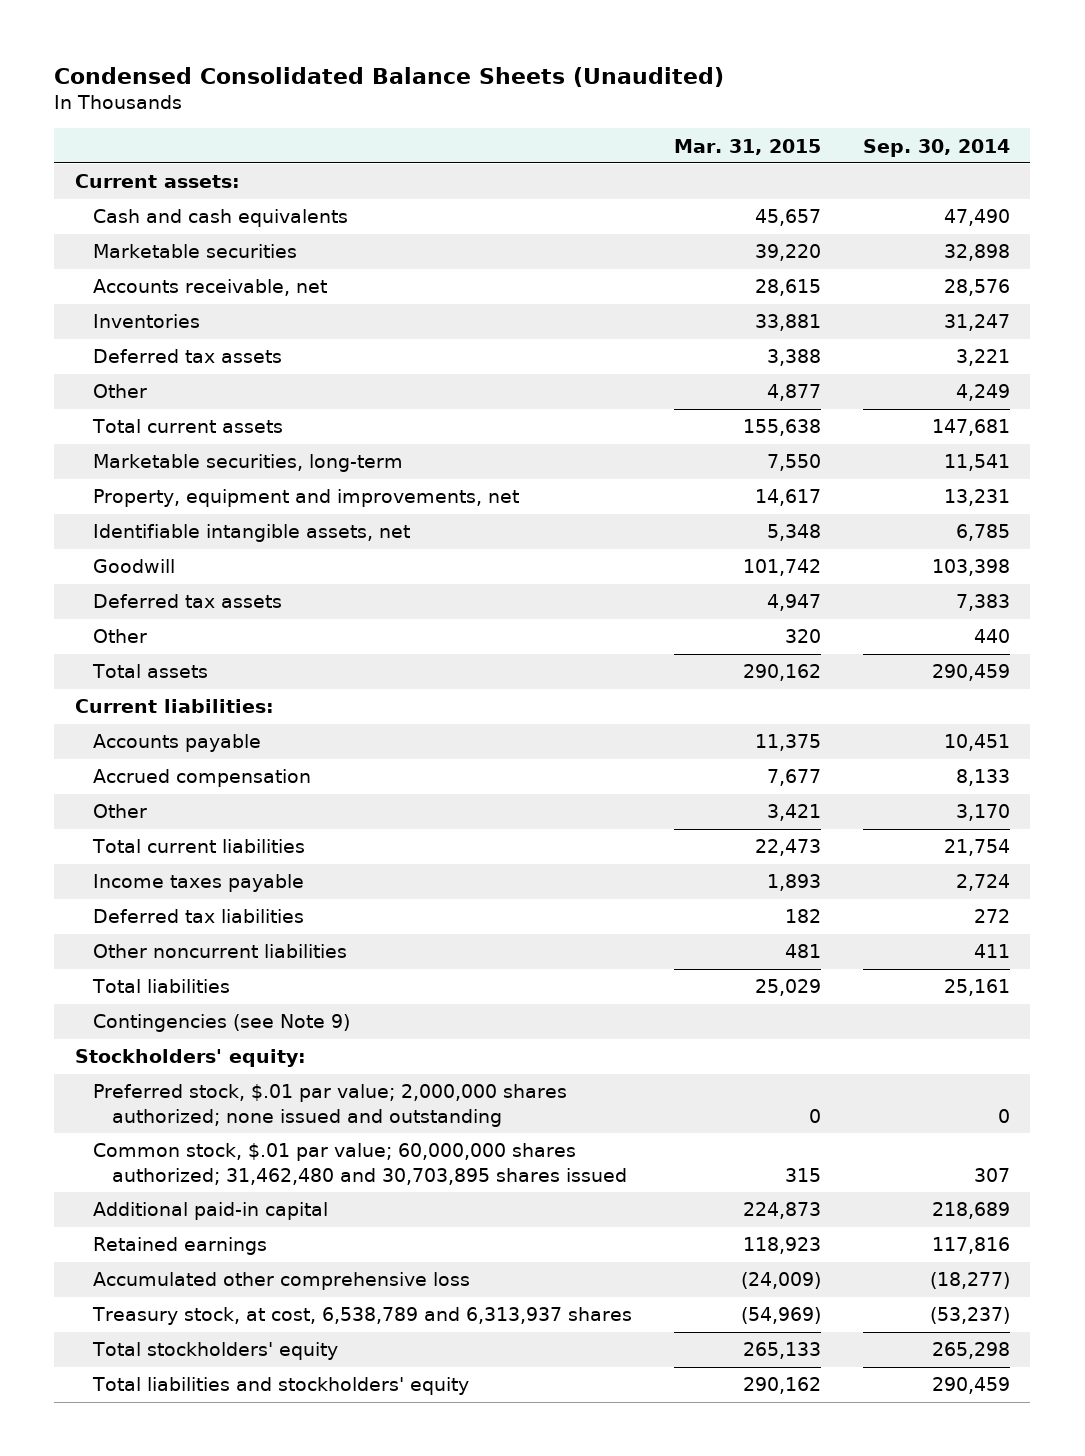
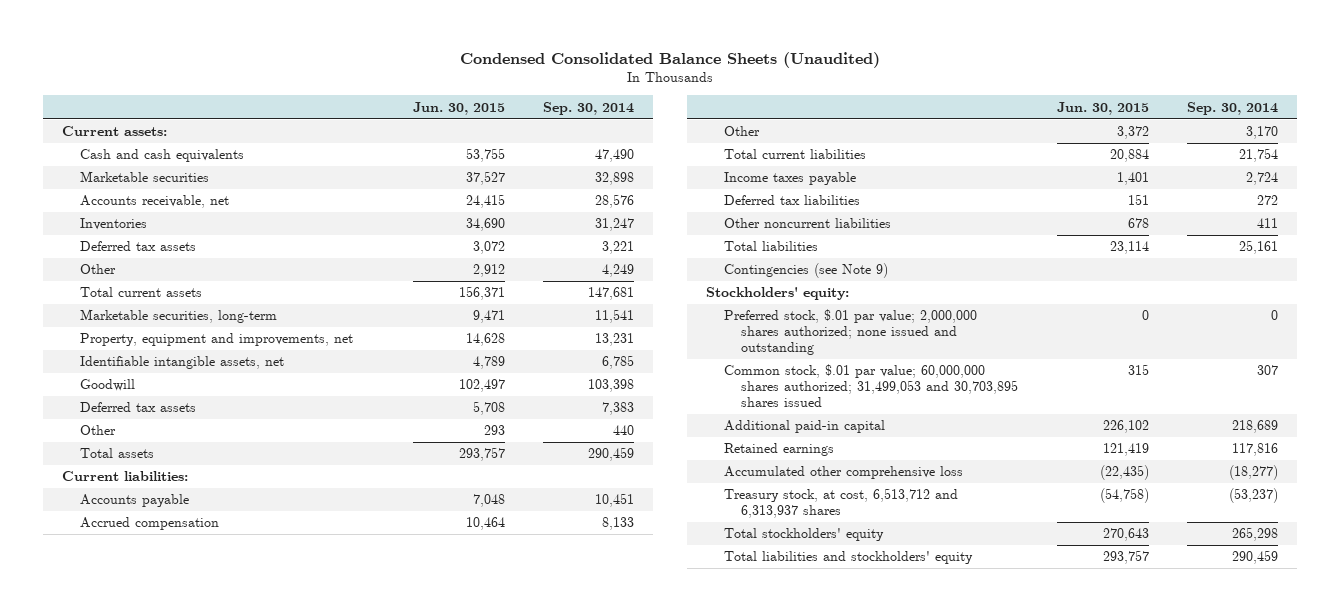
[673,138,821,155] Mar. 31, 2015 -> none
none -> [412,101,505,115] Jun. 30, 2015
[93,1143,627,1185] Common stock, $.01 par value; 60,000,000 shares authorized; 31,462,480 and 30,703,895 shares issued -> [723,364,1019,407] Common stock, $.01 par value; 60,000,000 shares authorized; 31,499,053 and 30,703,895 shares issued
[92,1307,633,1326] Treasury stock, at cost, 6,538,789 and 6,313,937 shares -> [723,488,958,519] Treasury stock, at cost, 6,513,712 and 6,313,937 shares

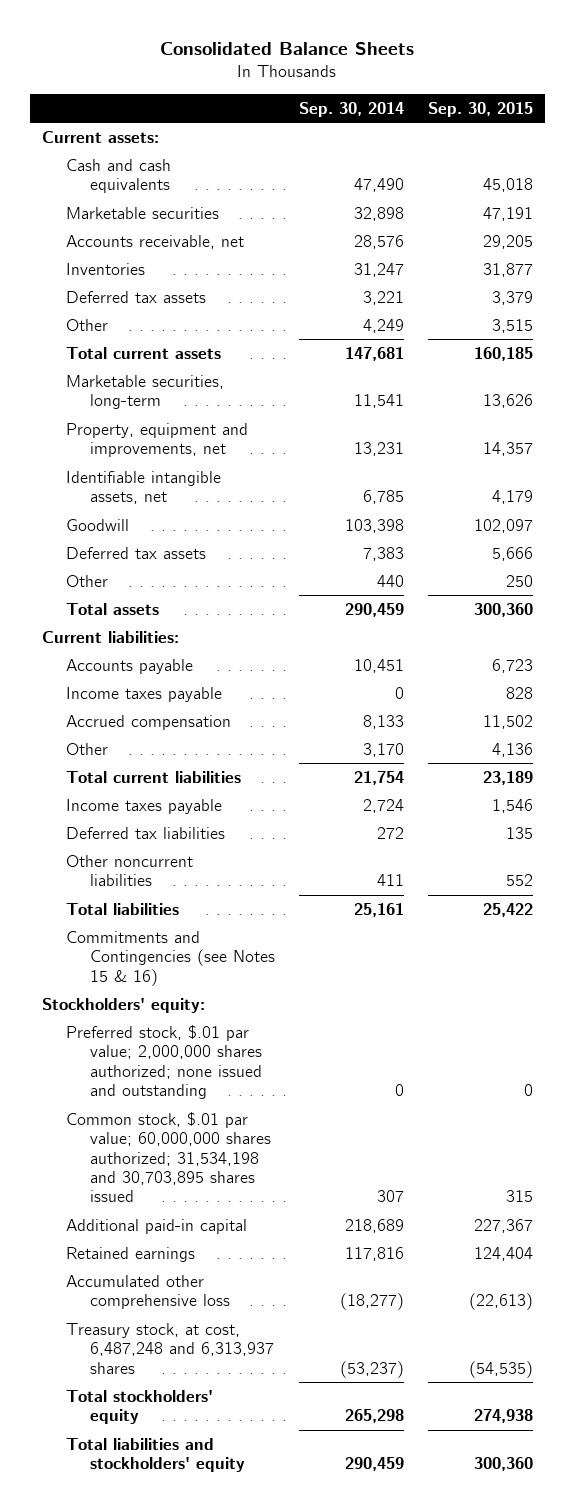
[460,51,881,68] Condensed Consolidated Balance Sheets (Unaudited) -> [160,42,415,56] Consolidated Balance Sheets
[412,101,505,115] Jun. 30, 2015 -> none
none -> [428,101,534,117] Sep. 30, 2015
none -> [65,686,222,702] Income taxes payable
[723,263,888,279] Contingencies (see Note 9) -> [65,930,275,986] Commitments and Contingencies (see Notes 15 & 16)
[723,364,1019,407] Common stock, $.01 par value; 60,000,000 shares authorized; 31,499,053 and 30,703,895 shares issued -> [65,1111,271,1203] Common stock, $.01 par value; 60,000,000 shares authorized; 31,534,198 and 30,703,895 shares issued
[723,488,958,519] Treasury stock, at cost, 6,513,712 and 6,313,937 shares -> [65,1322,274,1374] Treasury stock, at cost, 6,487,248 and 6,313,937 shares

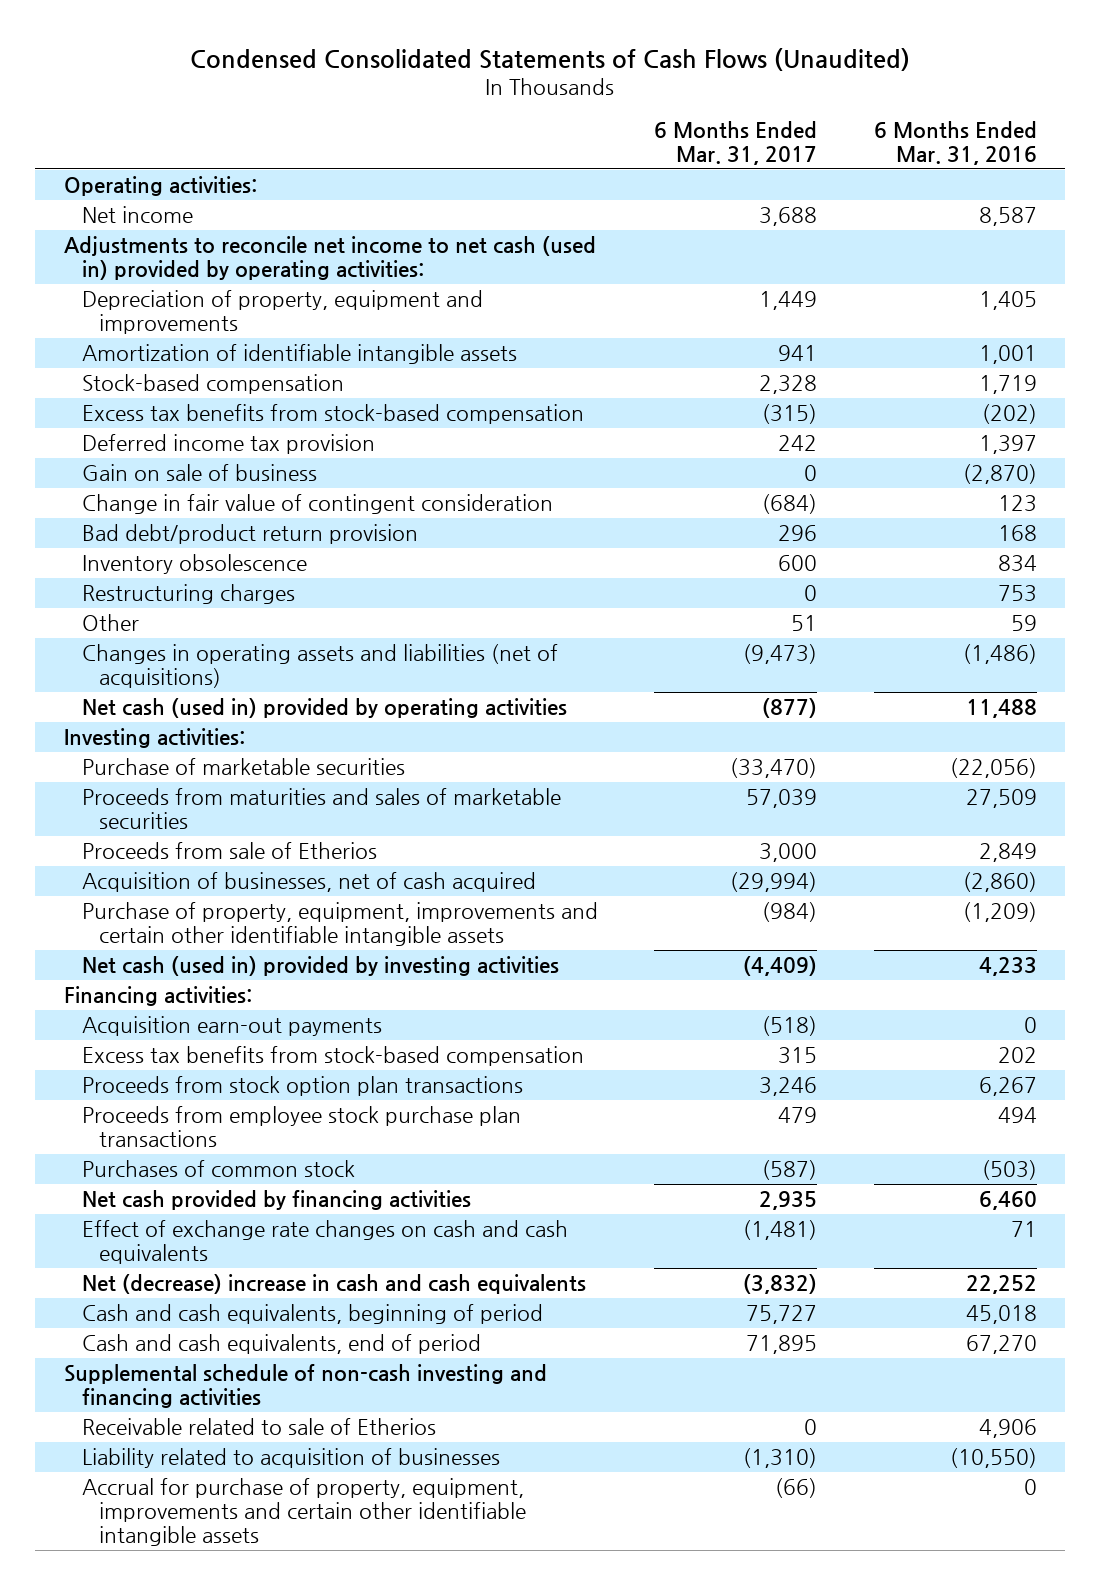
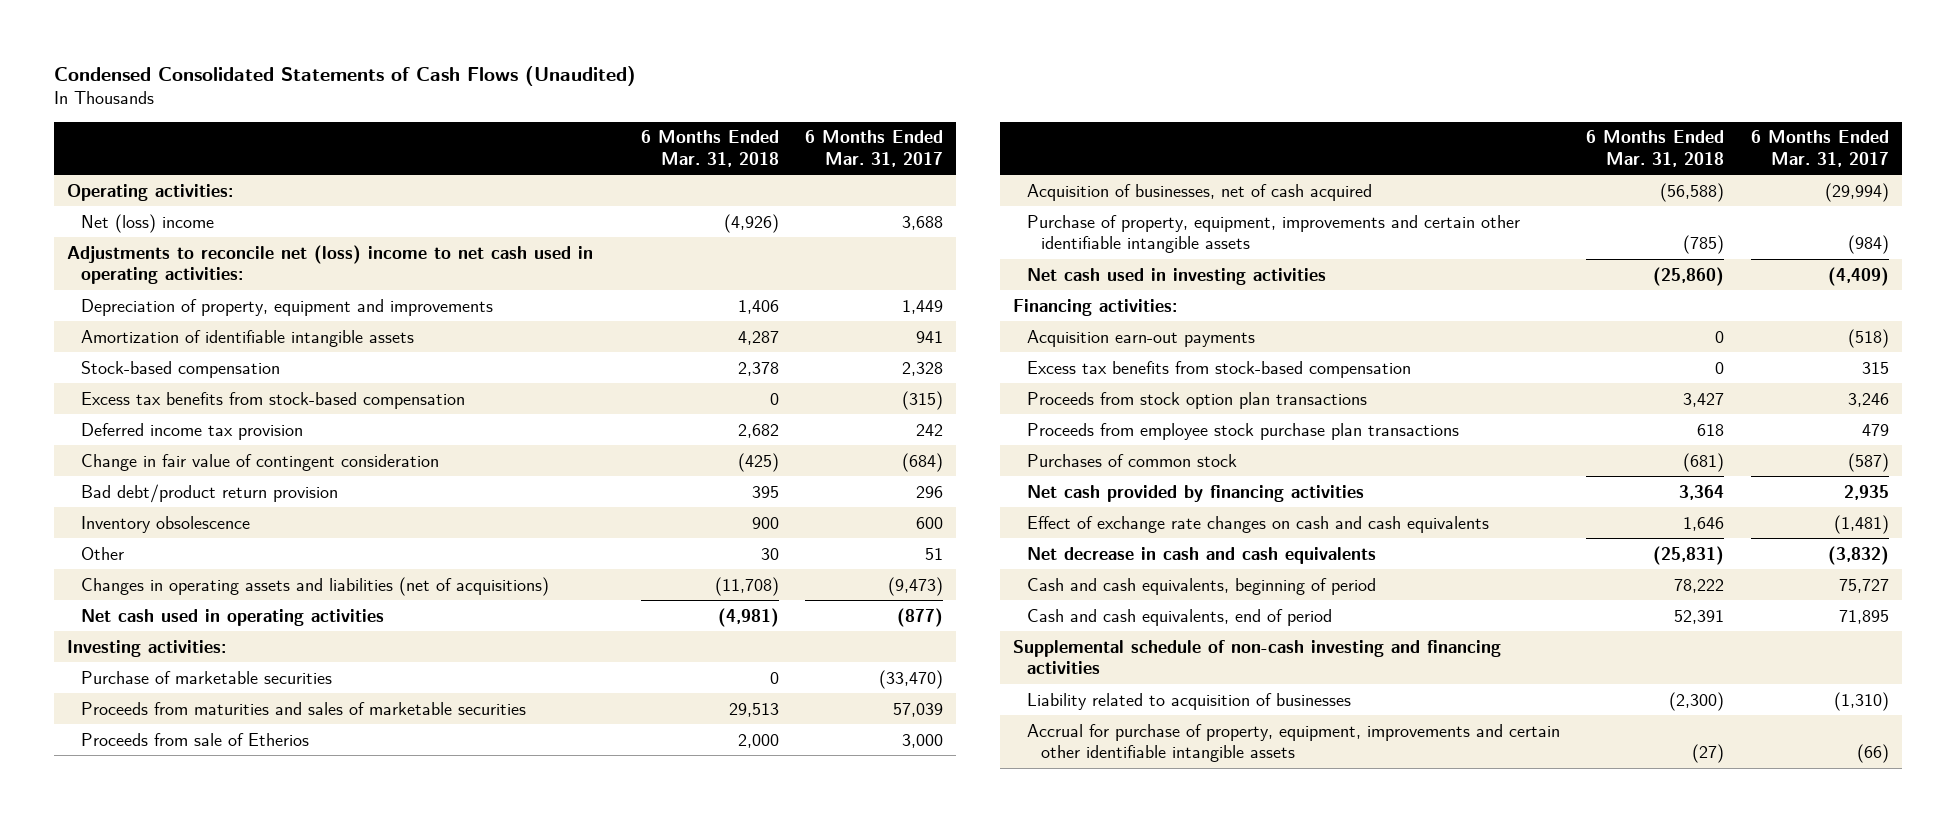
[874,120,1038,165] 6 Months Ended Mar. 31, 2016 -> none
none -> [640,130,779,167] 6 Months Ended Mar. 31, 2018
[81,206,193,224] Net income -> [81,213,215,233] Net (loss) income
[63,236,596,281] Adjustments to reconcile net income to net cash (used in) provided by operating activities: -> [67,244,594,284] Adjustments to reconcile net (loss) income to net cash used in operating activities:
[81,464,317,482] Gain on sale of business -> none
[81,584,295,605] Restructuring charges -> none
[81,698,567,719] Net cash (used in) provided by operating activities -> [81,608,385,626] Net cash used in operating activities
[81,956,559,977] Net cash (used in) provided by investing activities -> [1026,267,1326,285] Net cash used in investing activities
[81,1274,586,1295] Net (decrease) increase in cash and cash equivalents -> [1026,546,1376,564] Net decrease in cash and cash equivalents
[81,1418,436,1436] Receivable related to sale of Etherios -> none

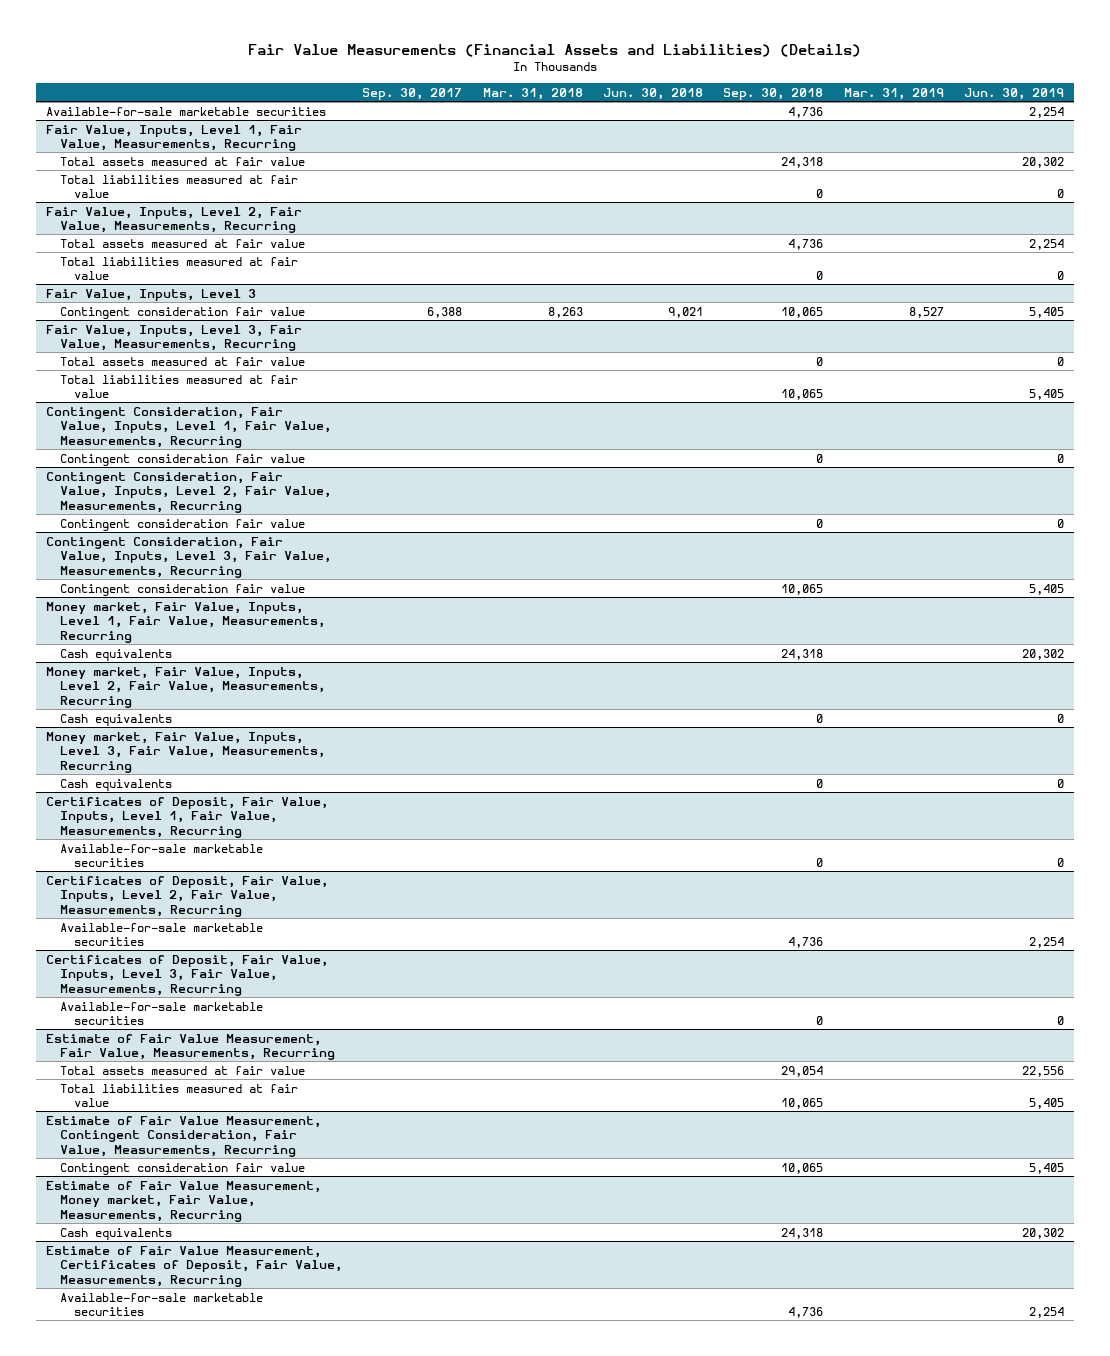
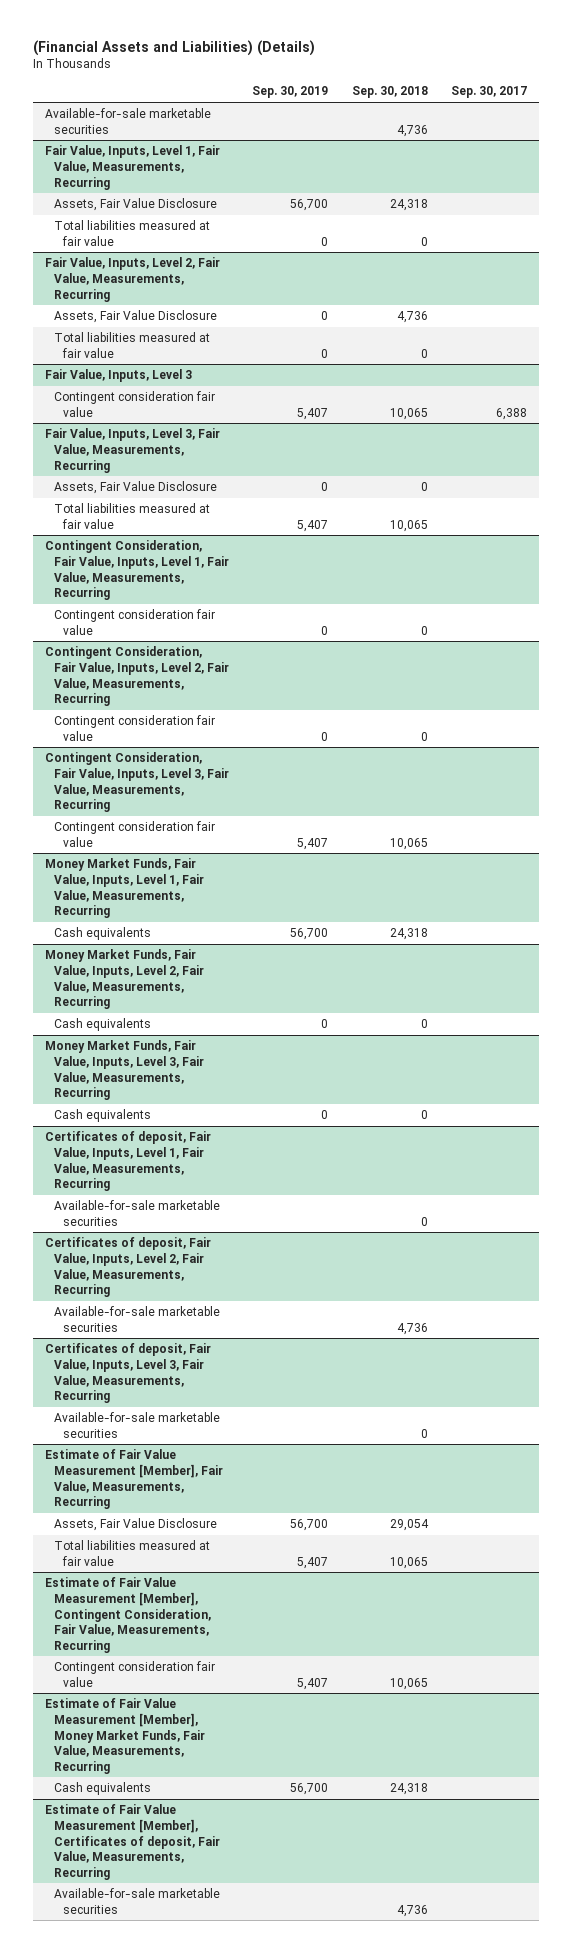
[247,43,861,57] Fair Value Measurements (Financial Assets and Liabilities) (Details) -> [33,39,316,56] (Financial Assets and Liabilities) (Details)
[482,88,583,101] Mar. 31, 2018 -> none
[602,88,703,101] Jun. 30, 2018 -> none
[843,88,944,101] Mar. 31, 2019 -> none
[963,88,1064,101] Jun. 30, 2019 -> none
none -> [252,86,329,99] Sep. 30, 2019
[59,156,305,166] Total assets measured at fair value -> [54,198,218,212] Assets, Fair Value Disclosure
[59,238,305,248] Total assets measured at fair value -> [54,310,218,324] Assets, Fair Value Disclosure
[59,356,305,366] Total assets measured at fair value -> [54,481,218,495] Assets, Fair Value Disclosure
[45,601,325,643] Money market, Fair Value, Inputs, Level 1, Fair Value, Measurements, Recurring -> [44,858,205,919] Money Market Funds, Fair Value, Inputs, Level 1, Fair Value, Measurements, Recurring
[45,666,325,708] Money market, Fair Value, Inputs, Level 2, Fair Value, Measurements, Recurring -> [44,949,205,1010] Money Market Funds, Fair Value, Inputs, Level 2, Fair Value, Measurements, Recurring
[45,731,325,773] Money market, Fair Value, Inputs, Level 3, Fair Value, Measurements, Recurring -> [44,1040,205,1101] Money Market Funds, Fair Value, Inputs, Level 3, Fair Value, Measurements, Recurring
[45,796,328,838] Certificates of Deposit, Fair Value, Inputs, Level 1, Fair Value, Measurements, Recurring -> [44,1131,211,1192] Certificates of deposit, Fair Value, Inputs, Level 1, Fair Value, Measurements, Recurring
[45,875,328,917] Certificates of Deposit, Fair Value, Inputs, Level 2, Fair Value, Measurements, Recurring -> [44,1237,211,1298] Certificates of deposit, Fair Value, Inputs, Level 2, Fair Value, Measurements, Recurring
[45,954,328,996] Certificates of Deposit, Fair Value, Inputs, Level 3, Fair Value, Measurements, Recurring -> [44,1343,211,1404] Certificates of deposit, Fair Value, Inputs, Level 3, Fair Value, Measurements, Recurring
[45,1033,335,1061] Estimate of Fair Value Measurement, Fair Value, Measurements, Recurring -> [44,1449,224,1510] Estimate of Fair Value Measurement [Member], Fair Value, Measurements, Recurring
[59,1065,305,1075] Total assets measured at fair value -> [54,1518,218,1532] Assets, Fair Value Disclosure
[45,1115,321,1157] Estimate of Fair Value Measurement, Contingent Consideration, Fair Value, Measurements, Recurring -> [44,1577,212,1653] Estimate of Fair Value Measurement [Member], Contingent Consideration, Fair Value, Measurements, Recurring
[45,1180,321,1222] Estimate of Fair Value Measurement, Money market, Fair Value, Measurements, Recurring -> [44,1698,206,1774] Estimate of Fair Value Measurement [Member], Money Market Funds, Fair Value, Measurements, Recurring
[45,1245,342,1287] Estimate of Fair Value Measurement, Certificates of Deposit, Fair Value, Measurements, Recurring -> [44,1804,221,1880] Estimate of Fair Value Measurement [Member], Certificates of deposit, Fair Value, Measurements, Recurring

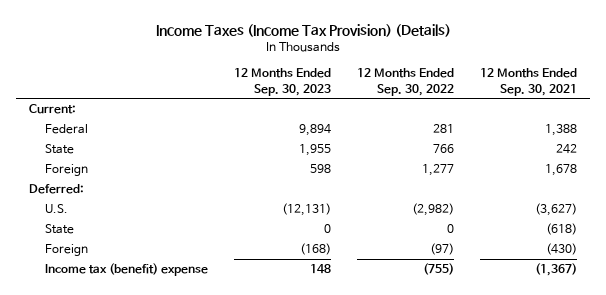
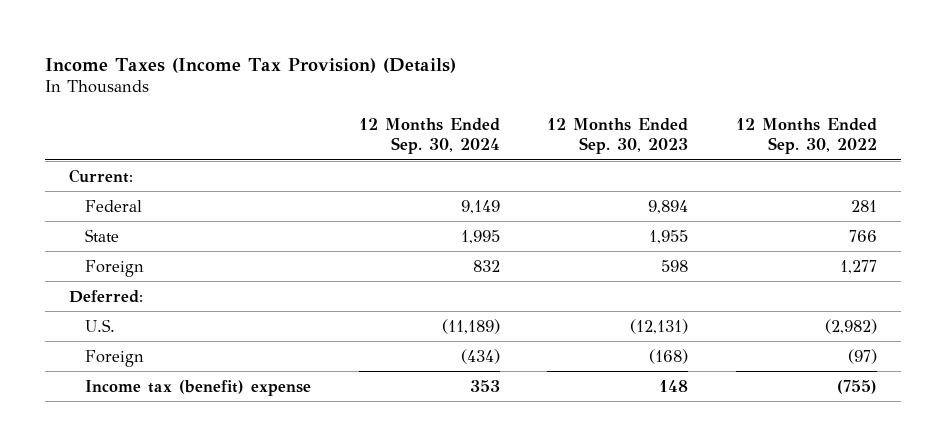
[479,68,577,96] 12 Months Ended Sep. 30, 2021 -> none
none -> [358,117,500,155] 12 Months Ended Sep. 30, 2024
[45,224,75,235] State -> none

